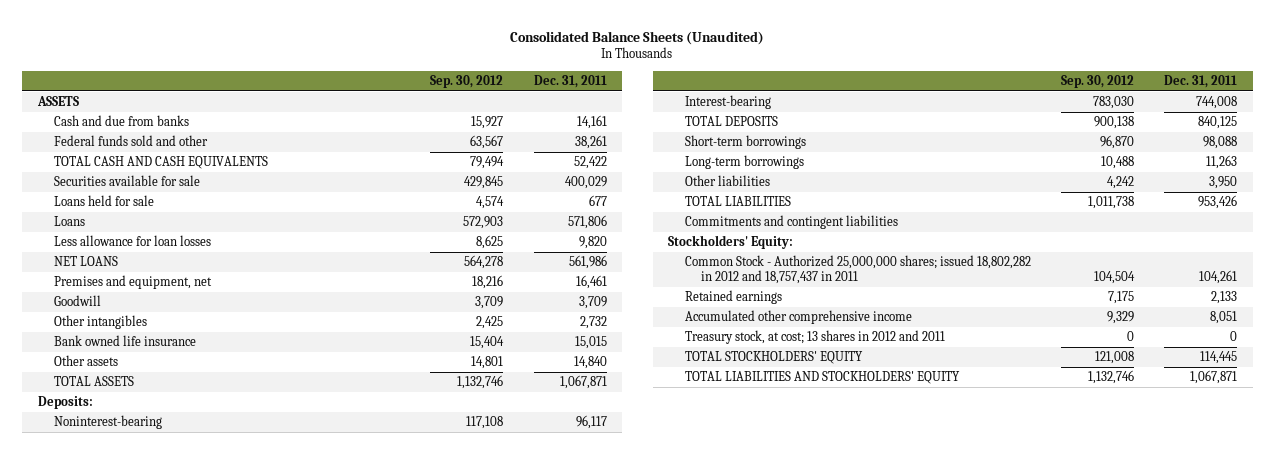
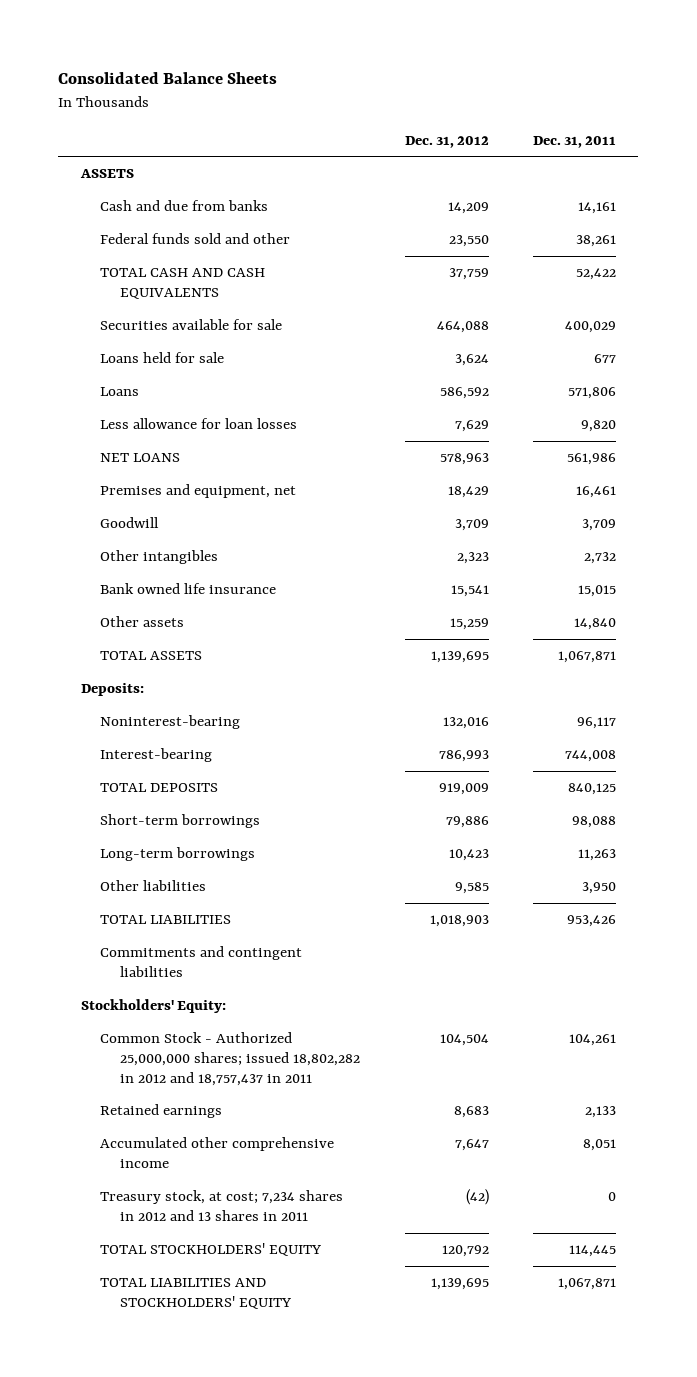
[510,30,765,45] Consolidated Balance Sheets (Unaudited) -> [58,72,278,85] Consolidated Balance Sheets
[430,74,504,88] Sep. 30, 2012 -> none
none -> [404,135,489,148] Dec. 31, 2012
[684,330,945,345] Treasury stock, at cost; 13 shares in 2012 and 2011 -> [100,1190,344,1221] Treasury stock, at cost; 7,234 shares in 2012 and 13 shares in 2011

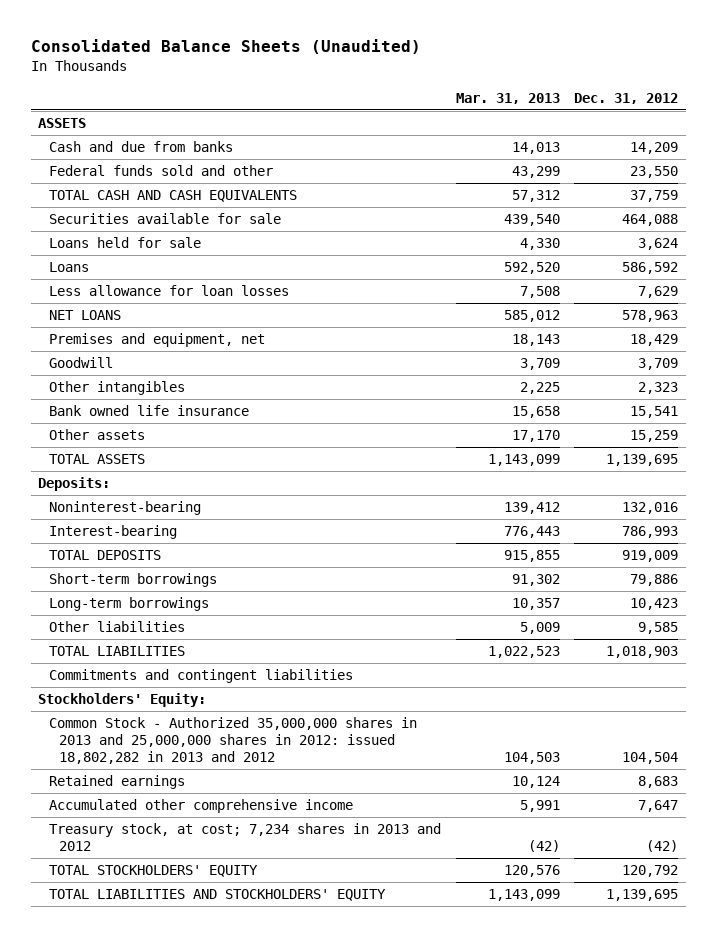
[58,72,278,85] Consolidated Balance Sheets -> [30,39,421,55] Consolidated Balance Sheets (Unaudited)
[532,135,616,148] Dec. 31, 2011 -> none
none -> [455,92,560,104] Mar. 31, 2013
[100,1032,361,1086] Common Stock - Authorized 25,000,000 shares; issued 18,802,282 in 2012 and 18,757,437 in 2011 -> [48,717,417,765] Common Stock - Authorized 35,000,000 shares in 2013 and 25,000,000 shares in 2012: issued 18,802,282 in 2013 and 2012
[100,1190,344,1221] Treasury stock, at cost; 7,234 shares in 2012 and 13 shares in 2011 -> [48,823,441,852] Treasury stock, at cost; 7,234 shares in 2013 and 2012

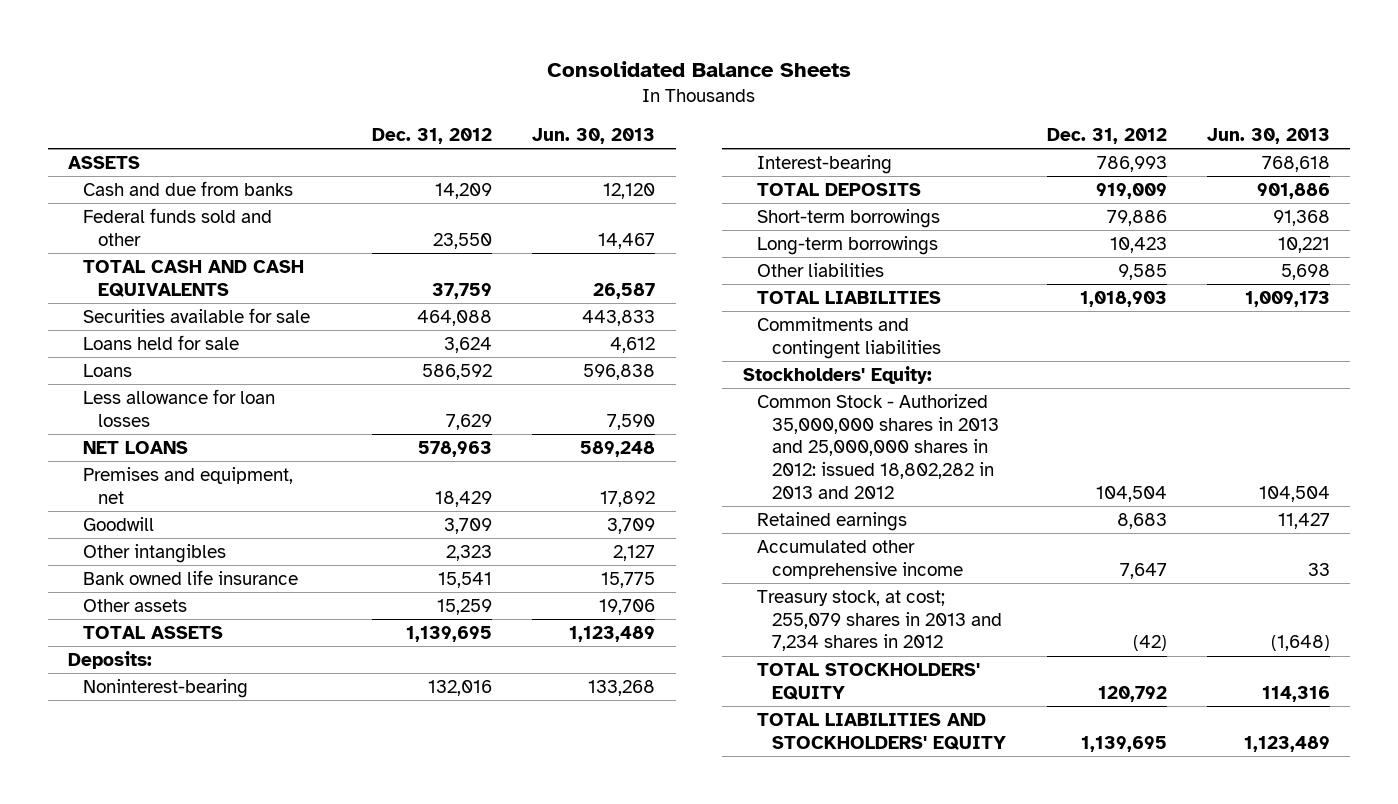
[30,39,421,55] Consolidated Balance Sheets (Unaudited) -> [547,60,852,77] Consolidated Balance Sheets
[455,92,560,104] Mar. 31, 2013 -> none
none -> [532,127,656,144] Jun. 30, 2013
[48,823,441,852] Treasury stock, at cost; 7,234 shares in 2013 and 2012 -> [757,590,1003,652] Treasury stock, at cost; 255,079 shares in 2013 and 7,234 shares in 2012

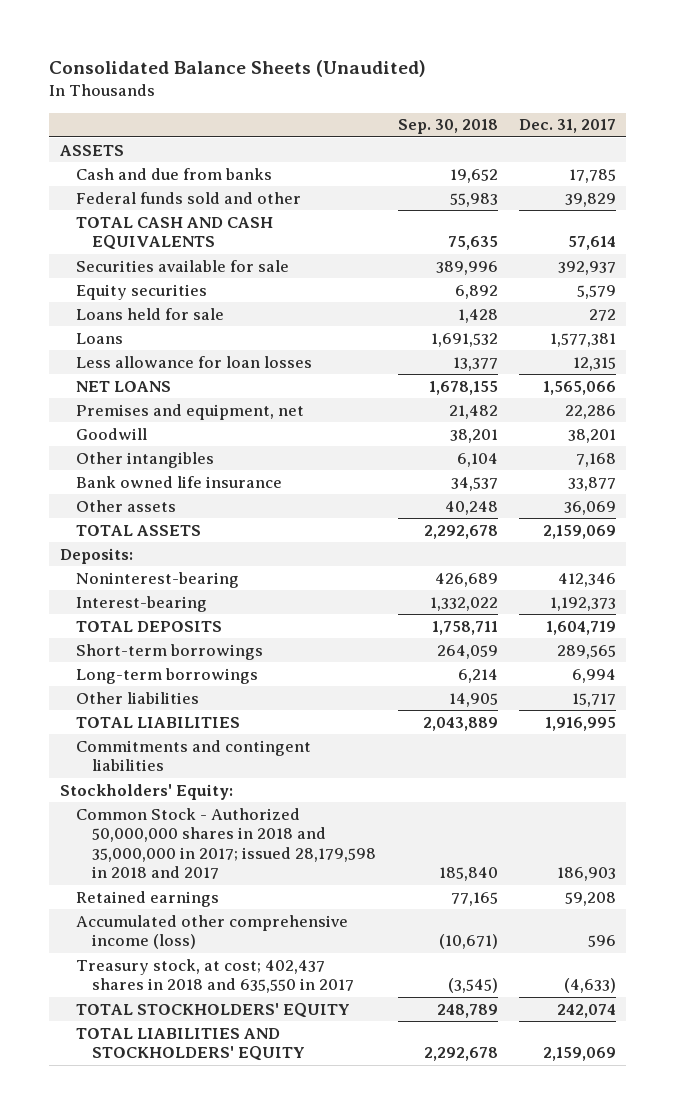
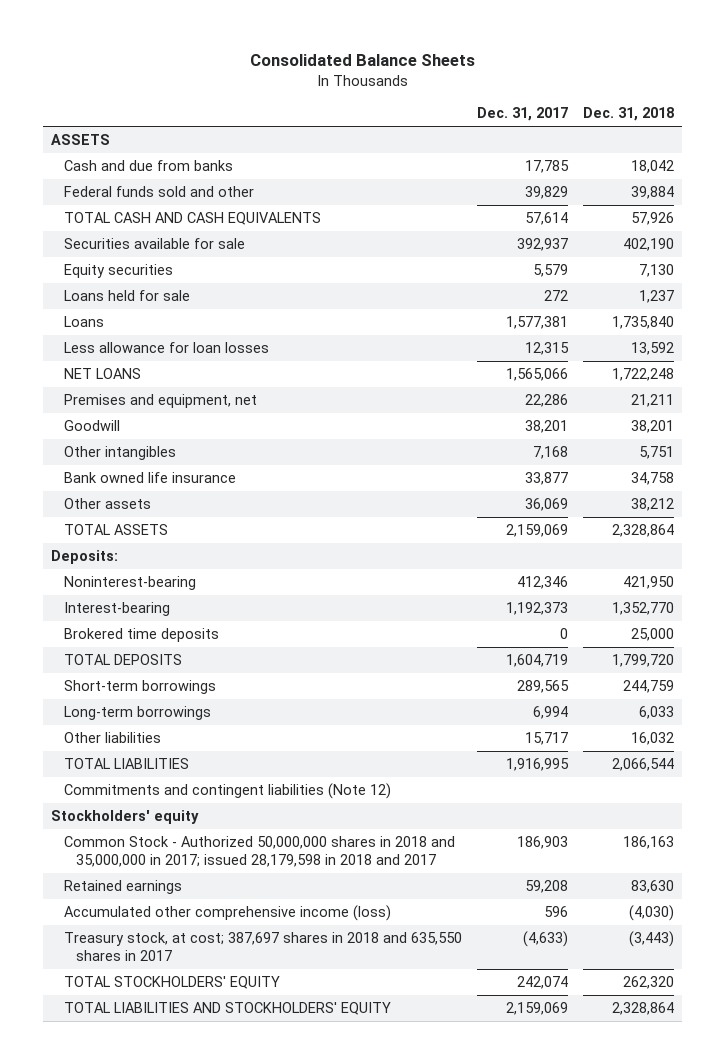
[48,60,426,78] Consolidated Balance Sheets (Unaudited) -> [249,53,475,66] Consolidated Balance Sheets
[397,119,498,135] Sep. 30, 2018 -> none
none -> [583,107,675,122] Dec. 31, 2018
none -> [63,628,219,643] Brokered time deposits
[76,739,312,772] Commitments and contingent liabilities -> [63,783,391,800] Commitments and contingent liabilities (Note 12)
[59,783,233,800] Stockholders' Equity: -> [50,810,199,825] Stockholders' equity
[76,958,355,994] Treasury stock, at cost; 402,437 shares in 2018 and 635,550 in 2017 -> [63,932,462,962] Treasury stock, at cost; 387,697 shares in 2018 and 635,550 shares in 2017

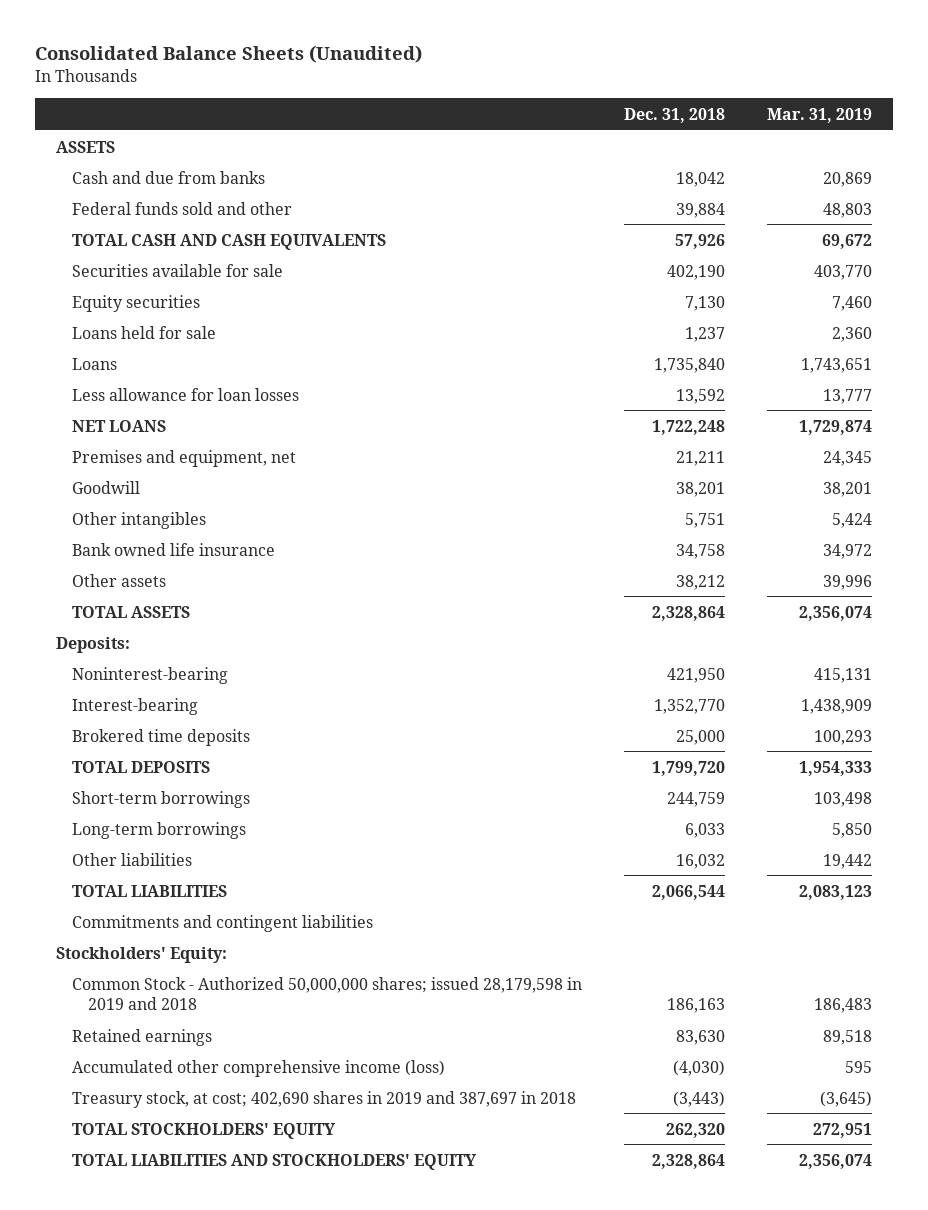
[249,53,475,66] Consolidated Balance Sheets -> [34,45,422,64] Consolidated Balance Sheets (Unaudited)
[476,107,568,122] Dec. 31, 2017 -> none
none -> [767,107,873,123] Mar. 31, 2019
[63,783,391,800] Commitments and contingent liabilities (Note 12) -> [72,914,374,932] Commitments and contingent liabilities
[50,810,199,825] Stockholders' equity -> [55,946,227,963] Stockholders' Equity:
[63,836,455,868] Common Stock - Authorized 50,000,000 shares in 2018 and 35,000,000 in 2017; issued 28,179,598 in 2018 and 2017 -> [72,976,583,1011] Common Stock - Authorized 50,000,000 shares; issued 28,179,598 in 2019 and 2018
[63,932,462,962] Treasury stock, at cost; 387,697 shares in 2018 and 635,550 shares in 2017 -> [72,1090,577,1108] Treasury stock, at cost; 402,690 shares in 2019 and 387,697 in 2018

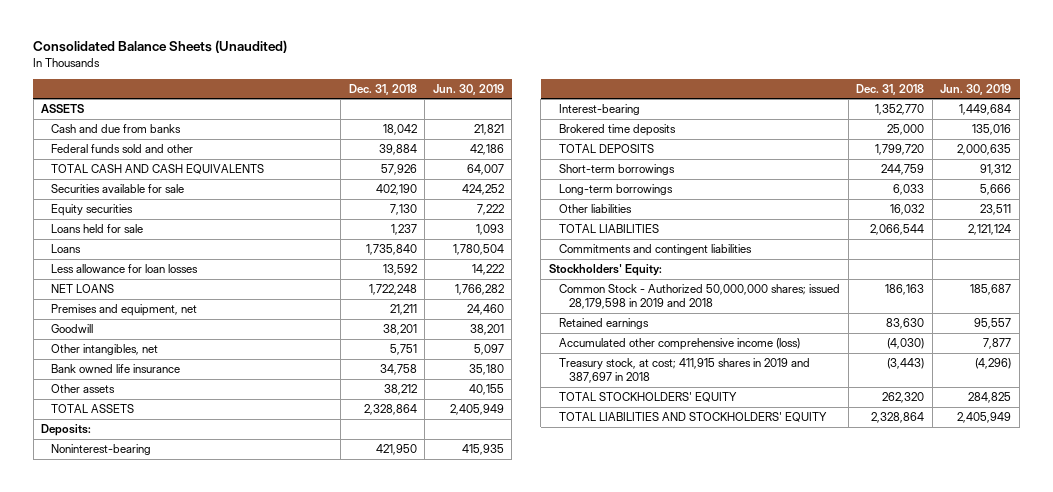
[767,107,873,123] Mar. 31, 2019 -> none
none -> [432,83,504,95] Jun. 30, 2019
[72,511,207,529] Other intangibles -> [51,343,159,355] Other intangibles, net
[72,1090,577,1108] Treasury stock, at cost; 402,690 shares in 2019 and 387,697 in 2018 -> [558,357,810,384] Treasury stock, at cost; 411,915 shares in 2019 and 387,697 in 2018

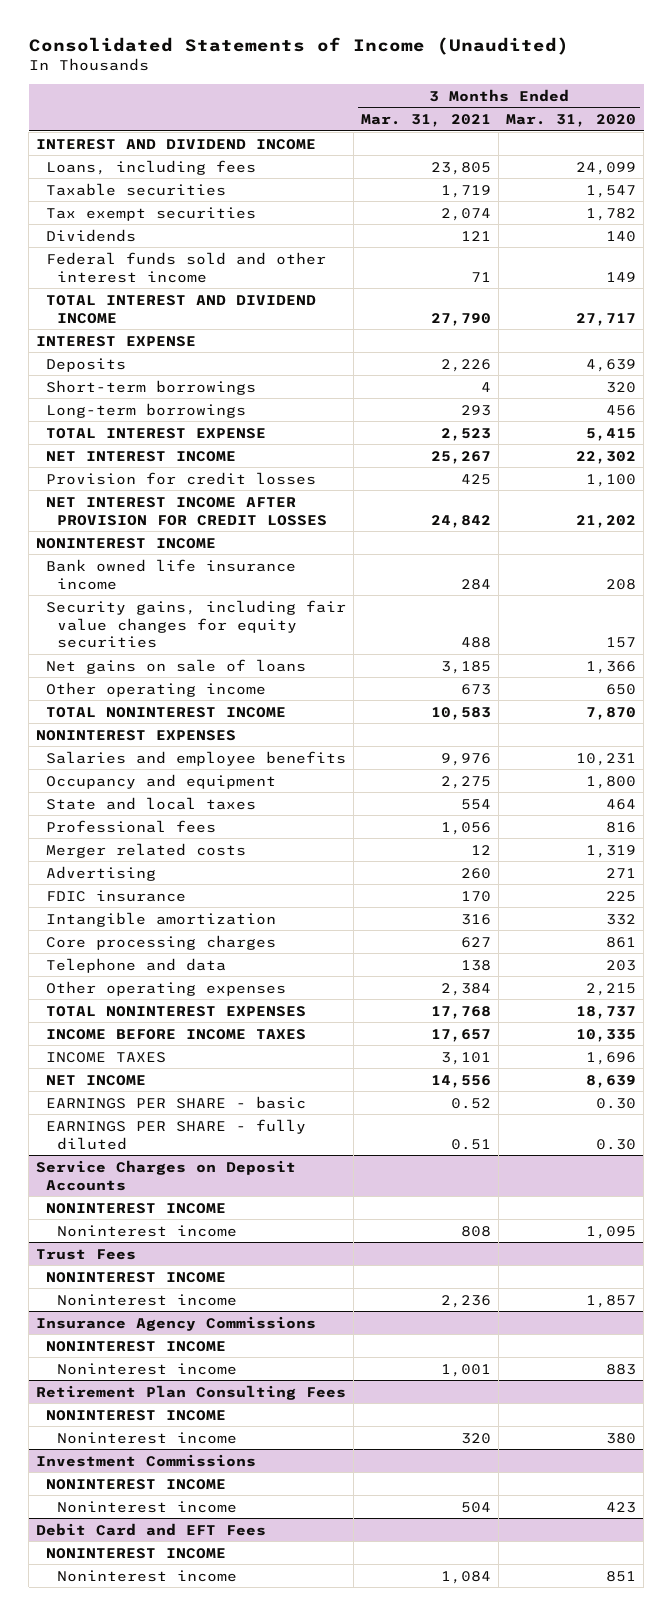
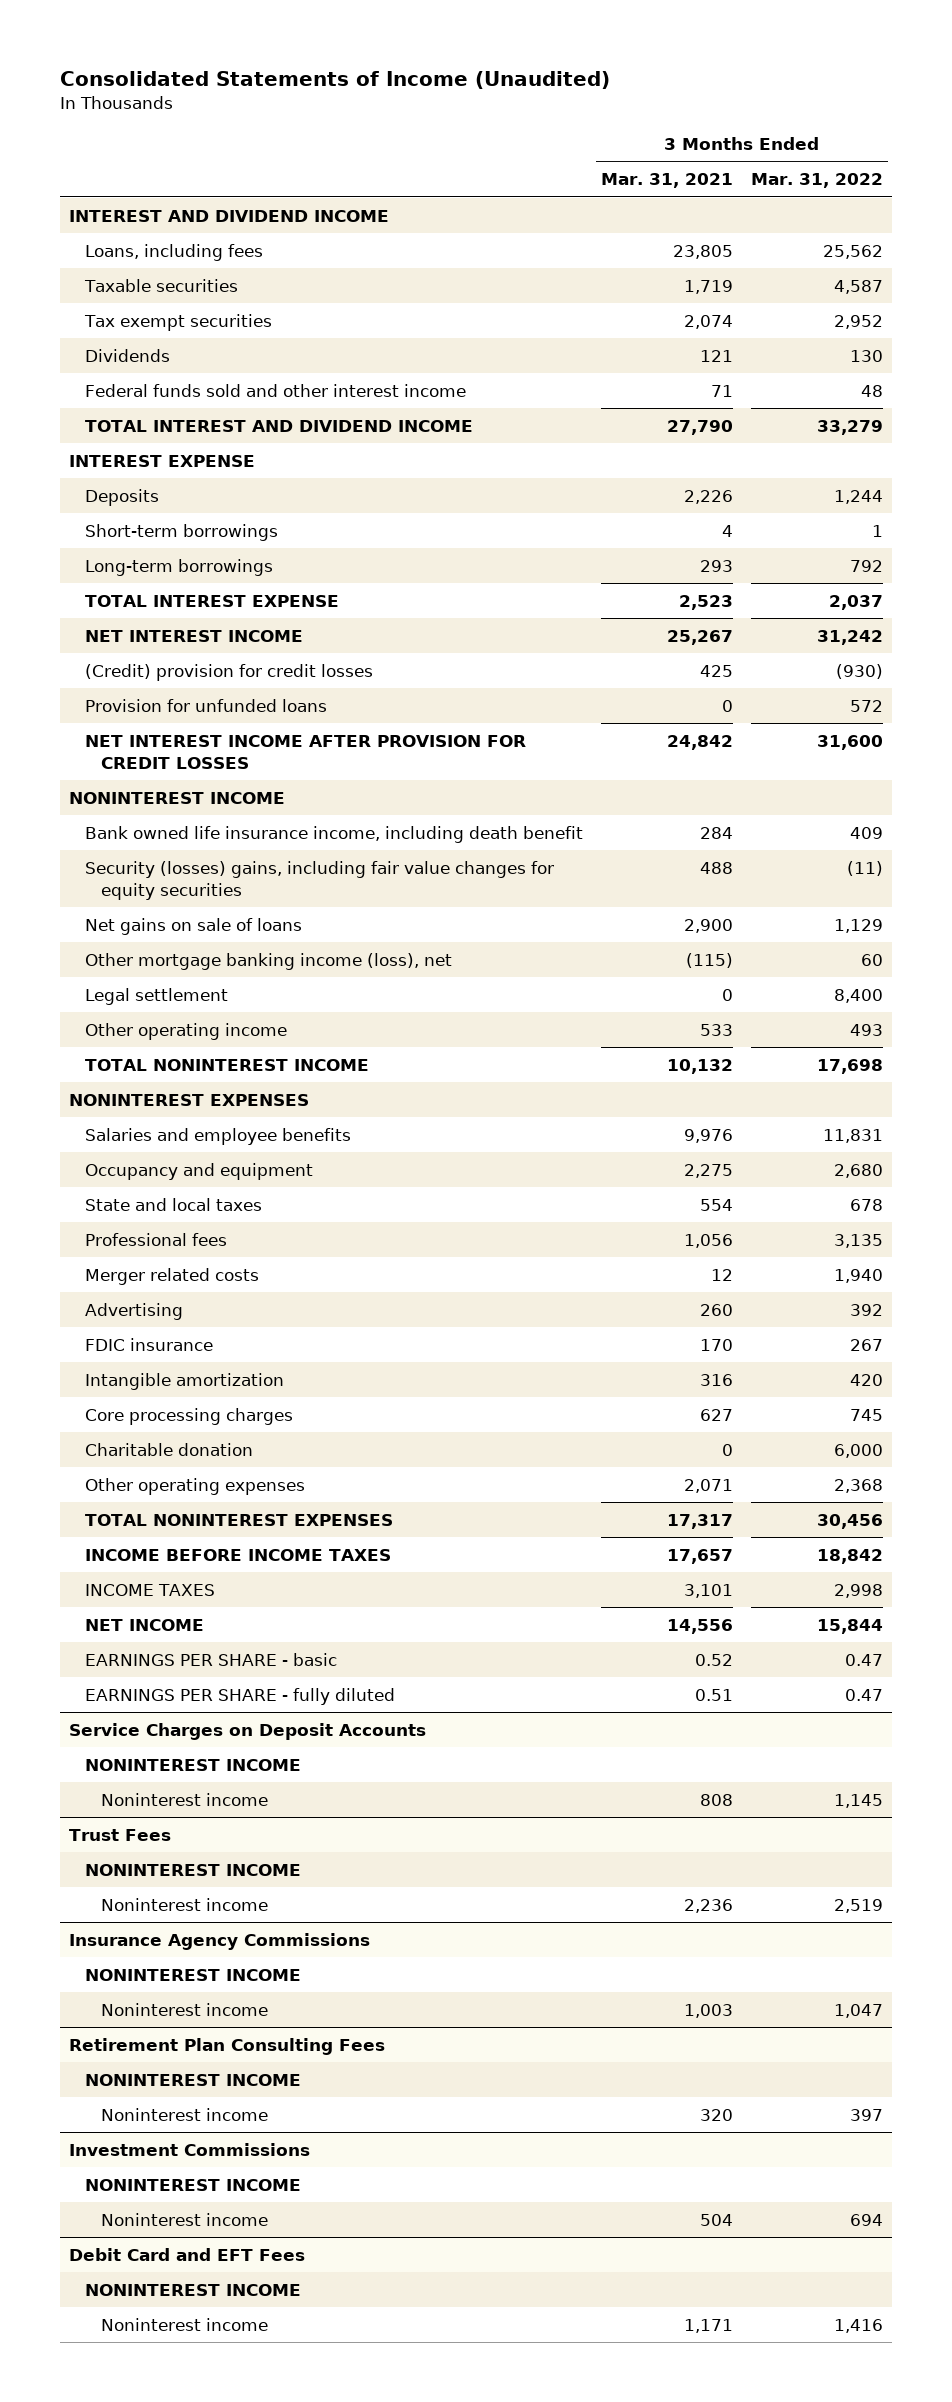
[506,114,637,128] Mar. 31, 2020 -> none
none -> [751,173,884,189] Mar. 31, 2022
[46,471,317,485] Provision for credit losses -> [84,663,373,681] (Credit) provision for credit losses
none -> [84,698,327,712] Provision for unfunded loans
[46,558,297,590] Bank owned life insurance income -> [84,825,583,843] Bank owned life insurance income, including death benefit
[46,599,347,649] Security gains, including fair value changes for equity securities -> [84,860,554,900] Security (losses) gains, including fair value changes for equity securities
[441,660,492,674] 3,185 -> [683,918,733,933] 2,900
none -> [84,952,452,970] Other mortgage banking income (loss), net
none -> [84,987,228,1005] Legal settlement
[461,683,492,695] 673 -> [699,1023,733,1036] 533
[431,706,492,720] 10,583 -> [666,1058,733,1074] 10,132
[46,957,227,973] Telephone and data -> none
none -> [84,1442,253,1456] Charitable donation
[441,982,492,996] 2,384 -> [683,1478,733,1493] 2,071
[431,1005,492,1019] 17,768 -> [666,1513,733,1529] 17,317
[441,1363,492,1377] 1,001 -> [683,2003,733,2018] 1,003
[441,1570,492,1584] 1,084 -> [683,2318,733,2333] 1,171

